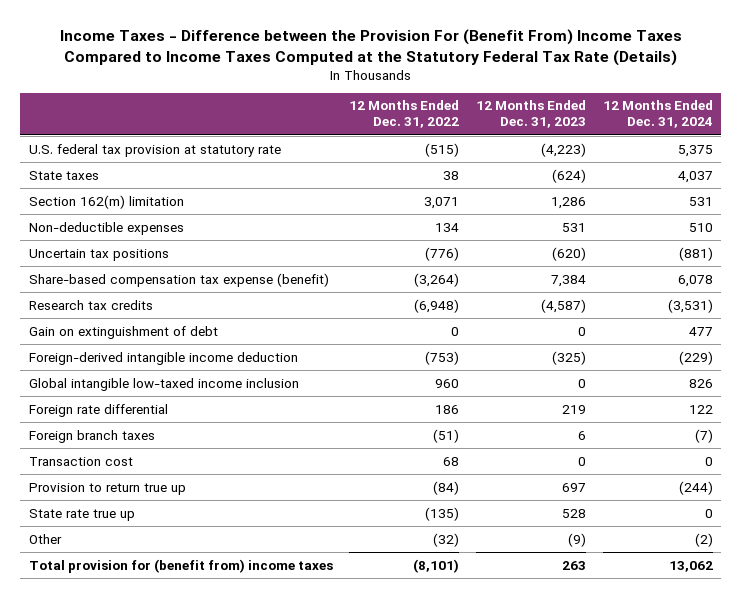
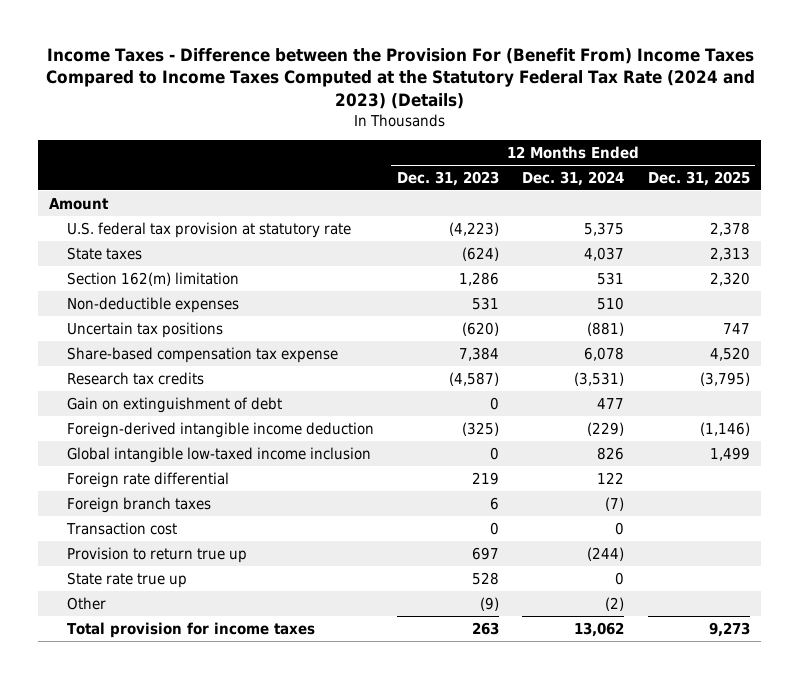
[59,28,682,66] Income Taxes - Difference between the Provision For (Benefit From) Income Taxes Compared to Income Taxes Computed at the Statutory Federal Tax Rate (Details) -> [45,47,755,109] Income Taxes - Difference between the Provision For (Benefit From) Income Taxes Compared to Income Taxes Computed at the Statutory Federal Tax Rate (2024 and 2023) (Details)
[349,100,460,129] 12 Months Ended Dec. 31, 2022 -> none
none -> [647,170,750,186] Dec. 31, 2025
none -> [49,197,110,210] Amount
[28,272,329,287] Share-based compensation tax expense (benefit) -> [67,346,339,363] Share-based compensation tax expense
[28,558,333,573] Total provision for (benefit from) income taxes -> [67,621,316,638] Total provision for income taxes

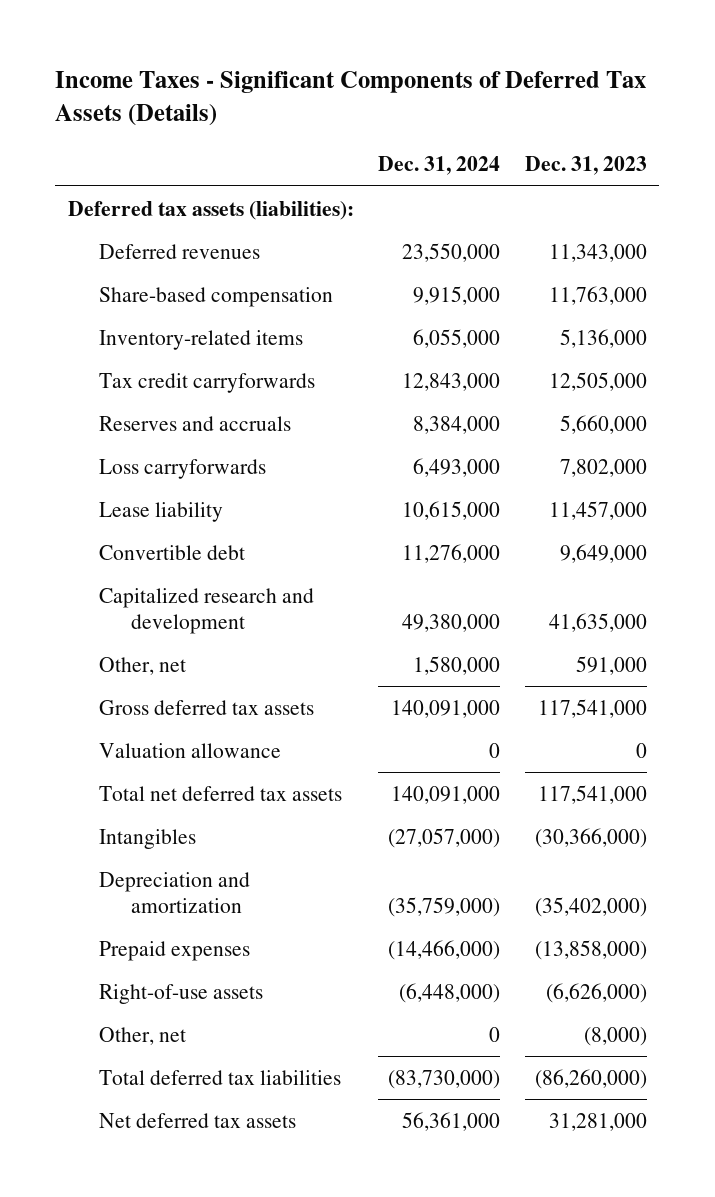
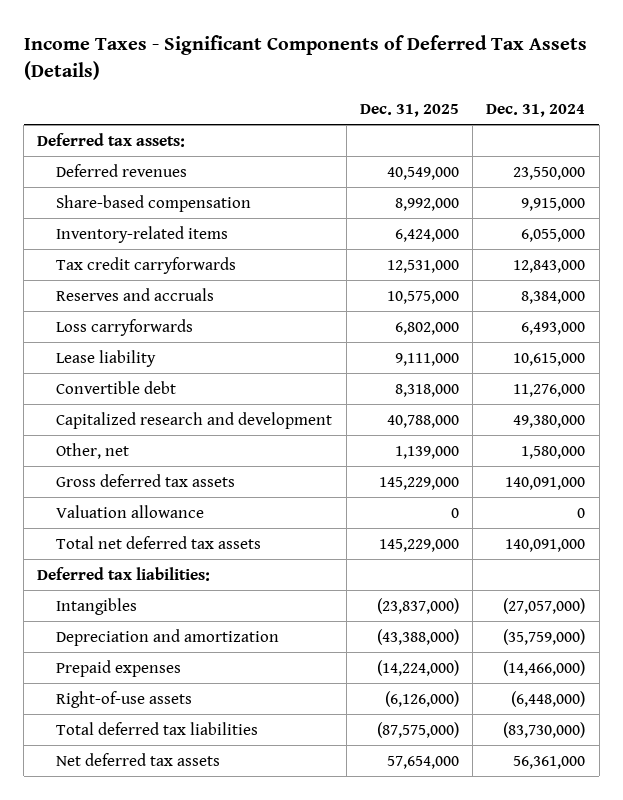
[524,156,647,176] Dec. 31, 2023 -> none
none -> [359,104,459,118] Dec. 31, 2025
[67,200,354,220] Deferred tax assets (liabilities): -> [37,132,186,147] Deferred tax assets:
none -> [37,566,211,581] Deferred tax liabilities:
[99,1026,187,1045] Other, net -> none

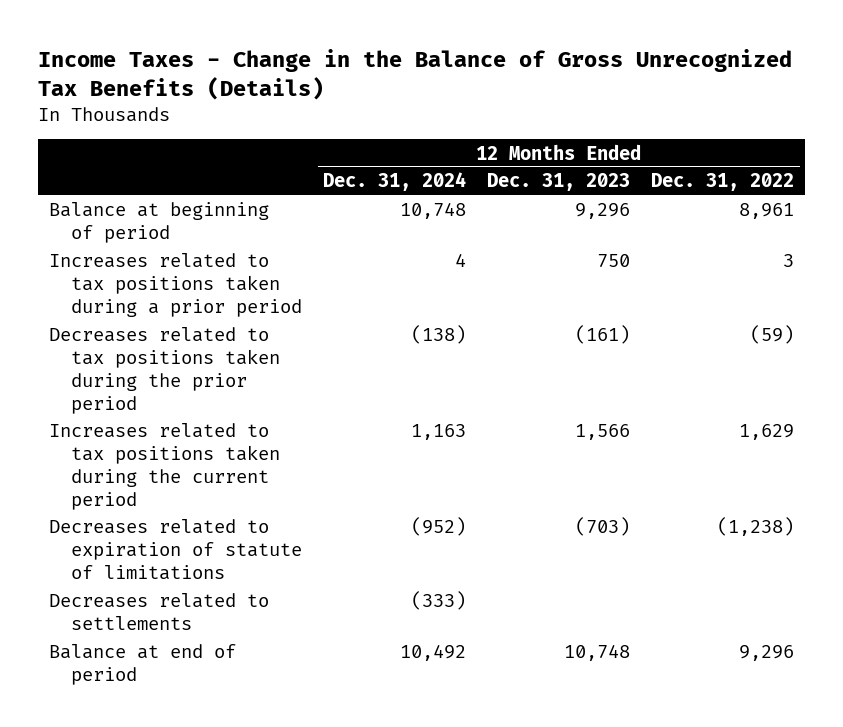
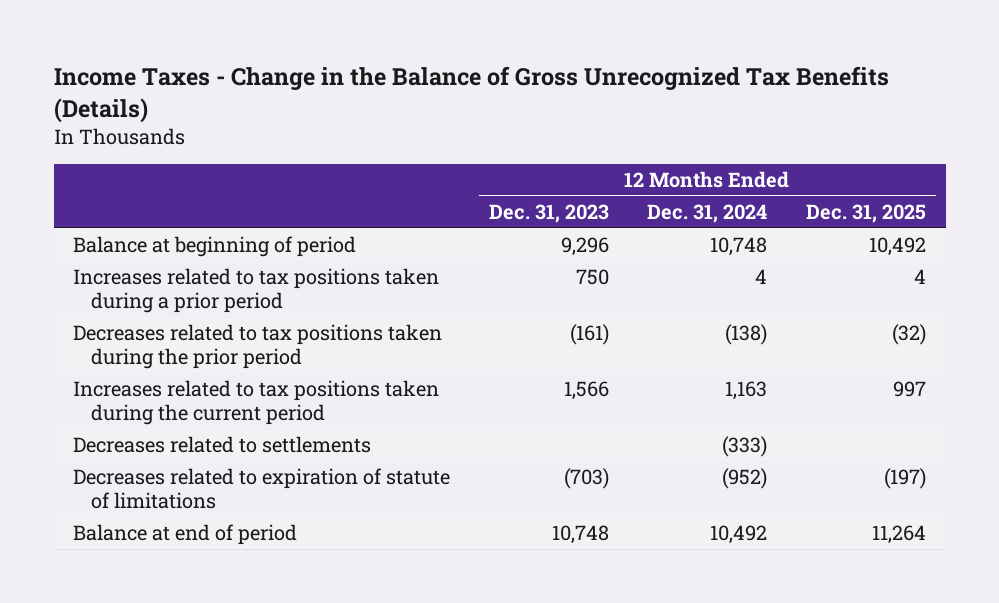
[651,173,795,192] Dec. 31, 2022 -> none
none -> [806,204,927,224] Dec. 31, 2025
[48,519,303,581] Decreases related to expiration of statute of limitations -> [73,468,451,510] Decreases related to expiration of statute of limitations

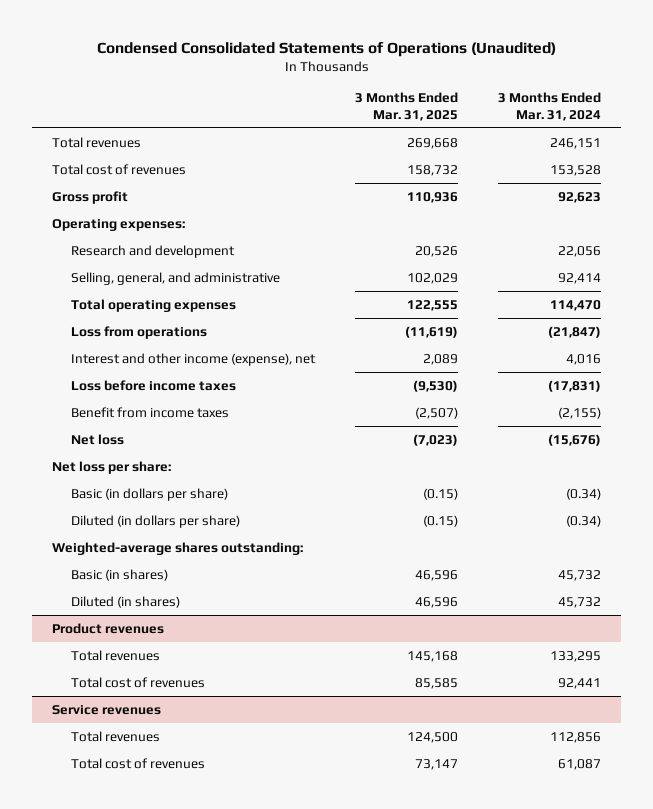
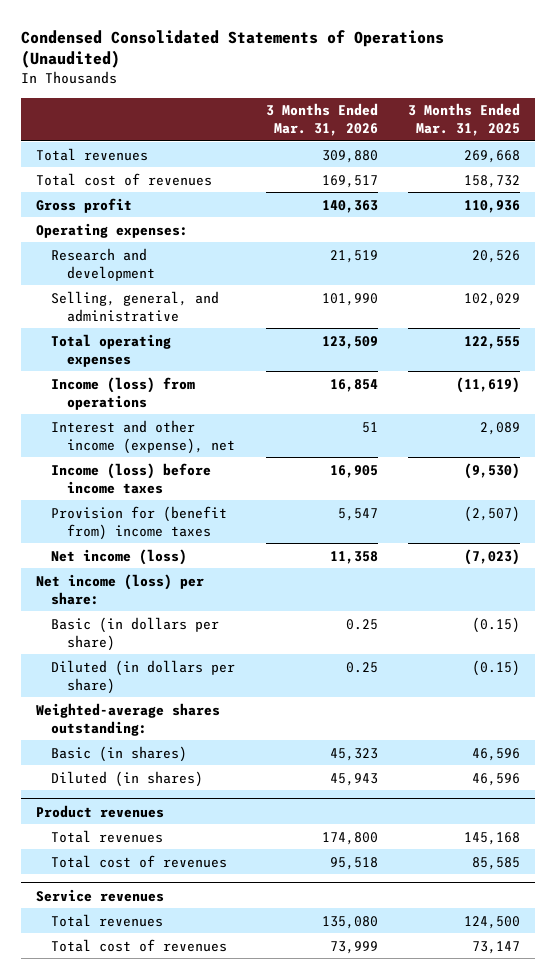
[498,92,602,121] 3 Months Ended Mar. 31, 2024 -> none
none -> [265,103,378,137] 3 Months Ended Mar. 31, 2026
[71,325,208,339] Loss from operations -> [51,376,196,410] Income (loss) from operations
[71,379,237,391] Loss before income taxes -> [51,462,212,494] Income (loss) before income taxes
[71,406,230,418] Benefit from income taxes -> [51,505,228,540] Provision for (benefit from) income taxes
[71,433,125,445] Net loss -> [51,548,188,565] Net income (loss)
[52,460,172,474] Net loss per share: -> [35,573,204,605] Net income (loss) per share:

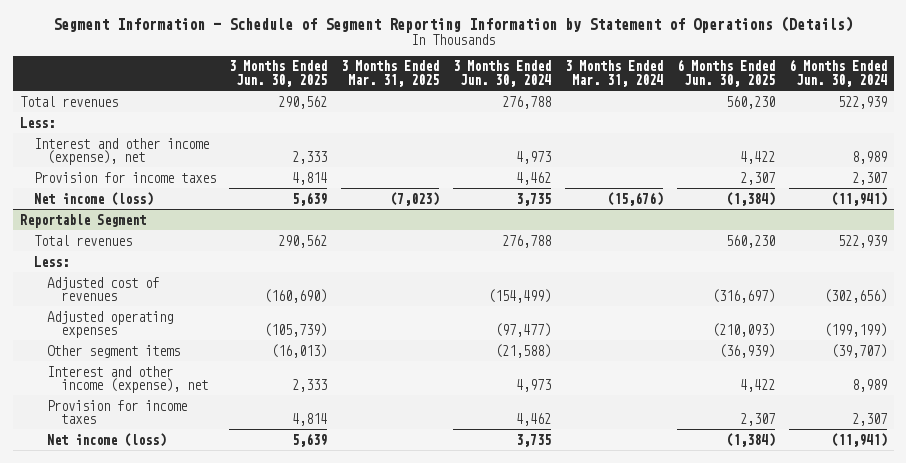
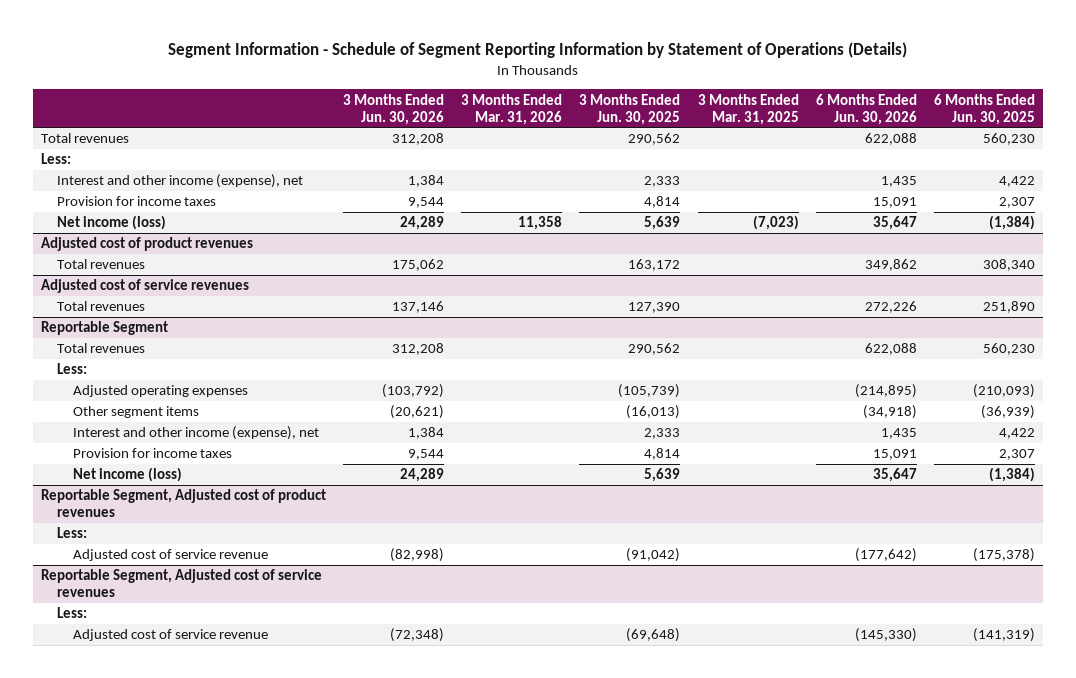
[453,60,552,87] 3 Months Ended Jun. 30, 2024 -> none
[565,60,664,87] 3 Months Ended Mar. 31, 2024 -> none
[788,59,887,87] 6 Months Ended Jun. 30, 2024 -> none
none -> [343,93,445,125] 3 Months Ended Jun. 30, 2026
none -> [461,93,563,125] 3 Months Ended Mar. 31, 2026
none -> [815,93,917,125] 6 Months Ended Jun. 30, 2026
none -> [41,237,254,252] Adjusted cost of product revenues
none -> [57,259,146,270] Total revenues
none -> [41,279,250,294] Adjusted cost of service revenues
none -> [57,301,146,312] Total revenues
[47,276,160,301] Adjusted cost of revenues -> none
none -> [41,489,327,518] Reportable Segment, Adjusted cost of product revenues
none -> [57,527,88,539] Less:
none -> [73,549,269,562] Adjusted cost of service revenue
none -> [41,569,323,598] Reportable Segment, Adjusted cost of service revenues
none -> [57,607,88,619] Less:
none -> [73,629,269,642] Adjusted cost of service revenue

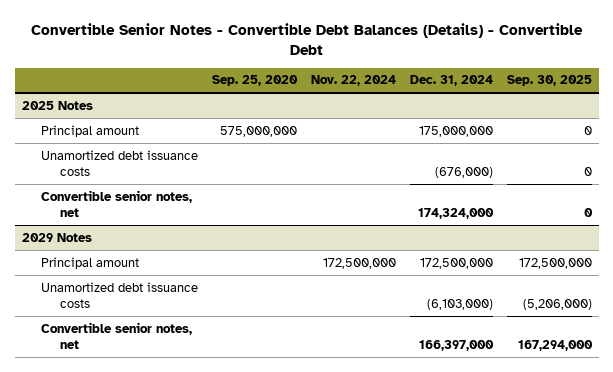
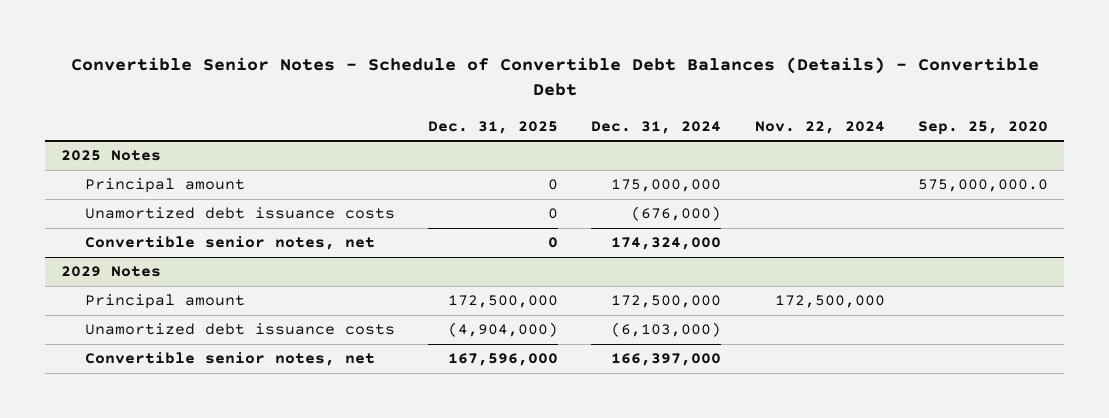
[30,22,583,55] Convertible Senior Notes - Convertible Debt Balances (Details) - Convertible Debt -> [70,56,1039,97] Convertible Senior Notes - Schedule of Convertible Debt Balances (Details) - Convertible Debt
[506,75,592,87] Sep. 30, 2025 -> none
none -> [428,120,559,134] Dec. 31, 2025
[219,125,297,137] 575,000,000 -> [917,179,1048,193] 575,000,000.0

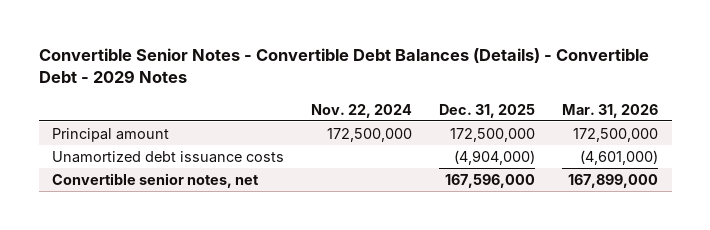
[70,56,1039,97] Convertible Senior Notes - Schedule of Convertible Debt Balances (Details) - Convertible Debt -> [38,47,649,84] Convertible Senior Notes - Convertible Debt Balances (Details) - Convertible Debt - 2029 Notes
[591,120,722,134] Dec. 31, 2024 -> none
[917,120,1048,135] Sep. 25, 2020 -> none
none -> [562,103,659,118] Mar. 31, 2026
[61,150,162,162] 2025 Notes -> none
[84,178,245,194] Principal amount -> none
[84,207,395,220] Unamortized debt issuance costs -> none
[84,236,375,251] Convertible senior notes, net -> none
[61,266,162,278] 2029 Notes -> none

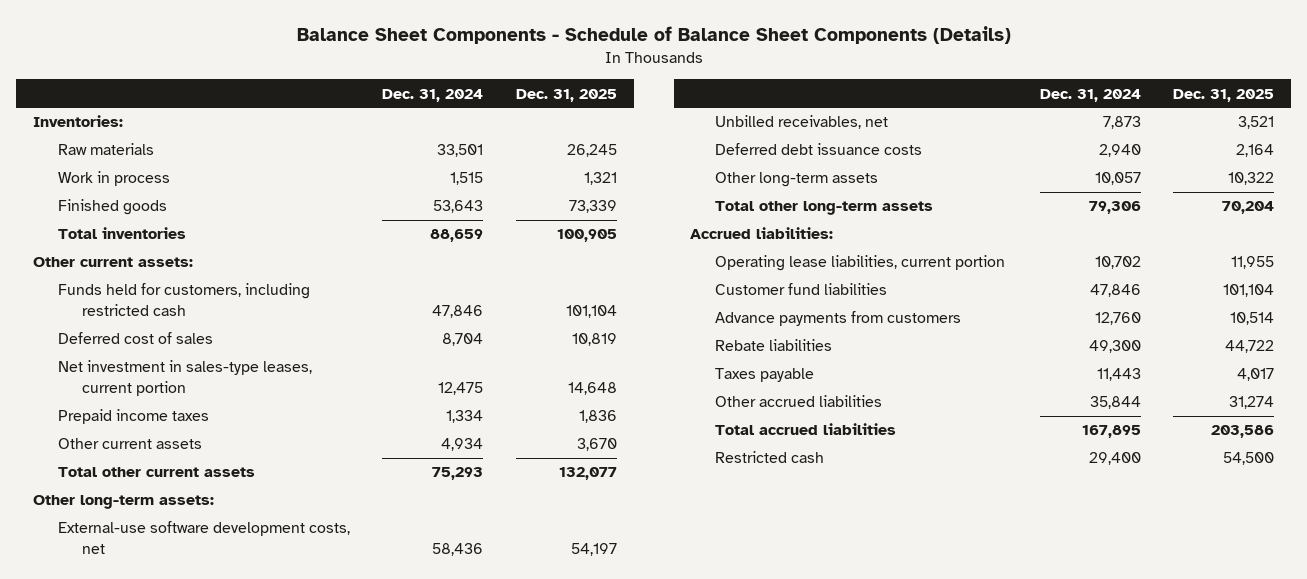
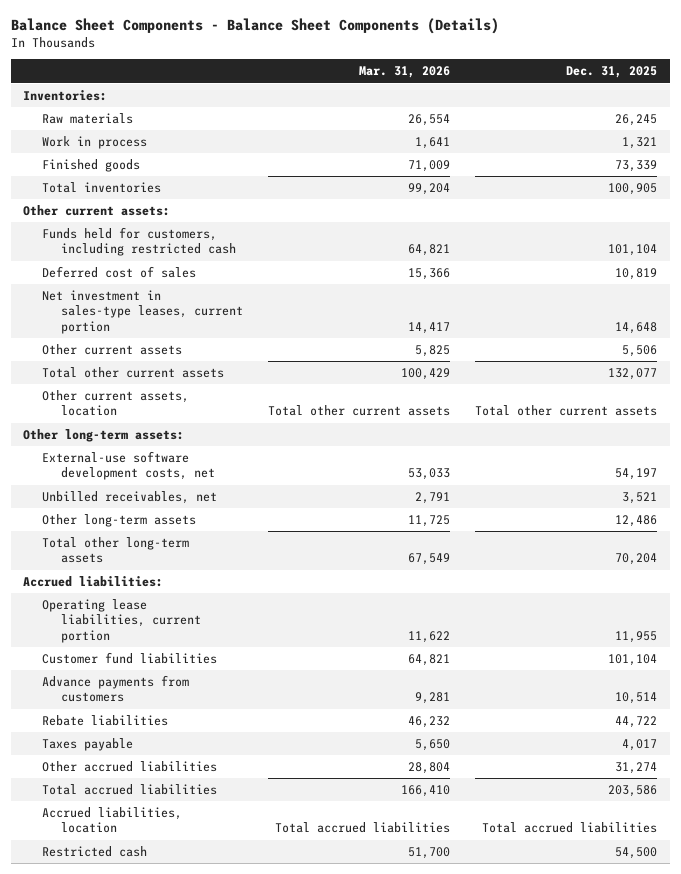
[296,26,1011,45] Balance Sheet Components - Schedule of Balance Sheet Components (Details) -> [10,18,499,35] Balance Sheet Components - Balance Sheet Components (Details)
[382,88,484,102] Dec. 31, 2024 -> none
none -> [358,66,450,79] Mar. 31, 2026
[57,409,209,425] Prepaid income taxes -> none
[577,438,618,452] 3,670 -> [622,344,658,357] 5,506
none -> [41,389,189,417] Other current assets, location
[714,143,922,156] Deferred debt issuance costs -> none
[1228,172,1275,186] 10,322 -> [615,514,658,527] 12,486
none -> [41,806,182,834] Accrued liabilities, location

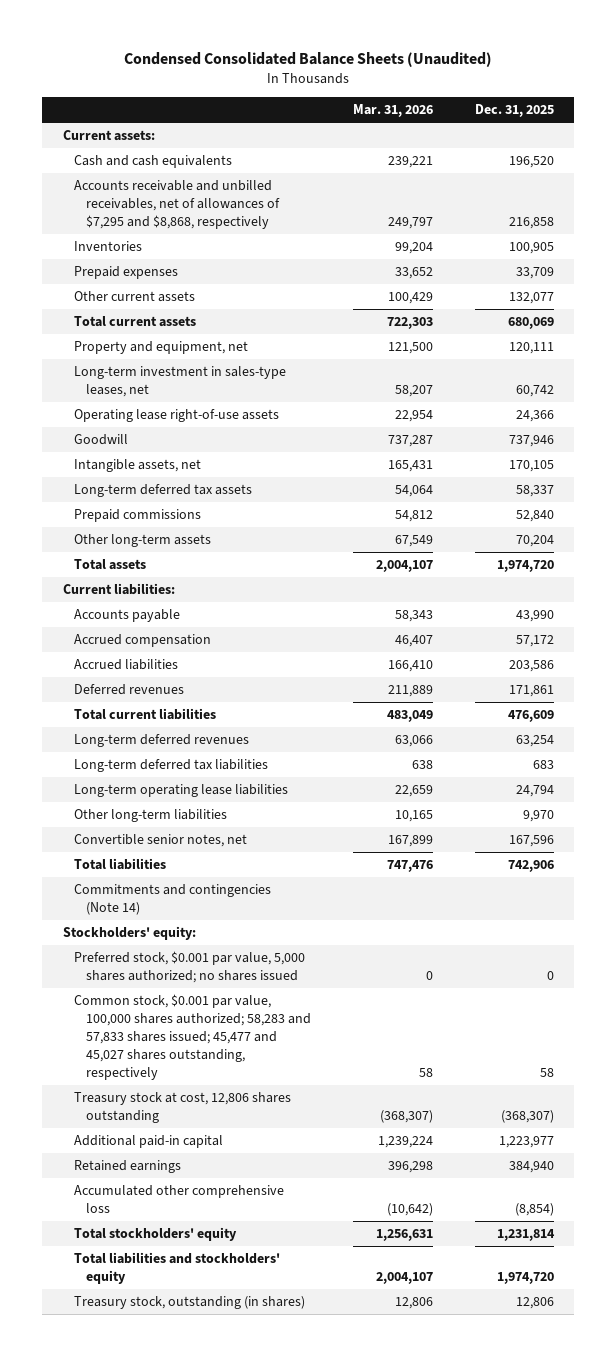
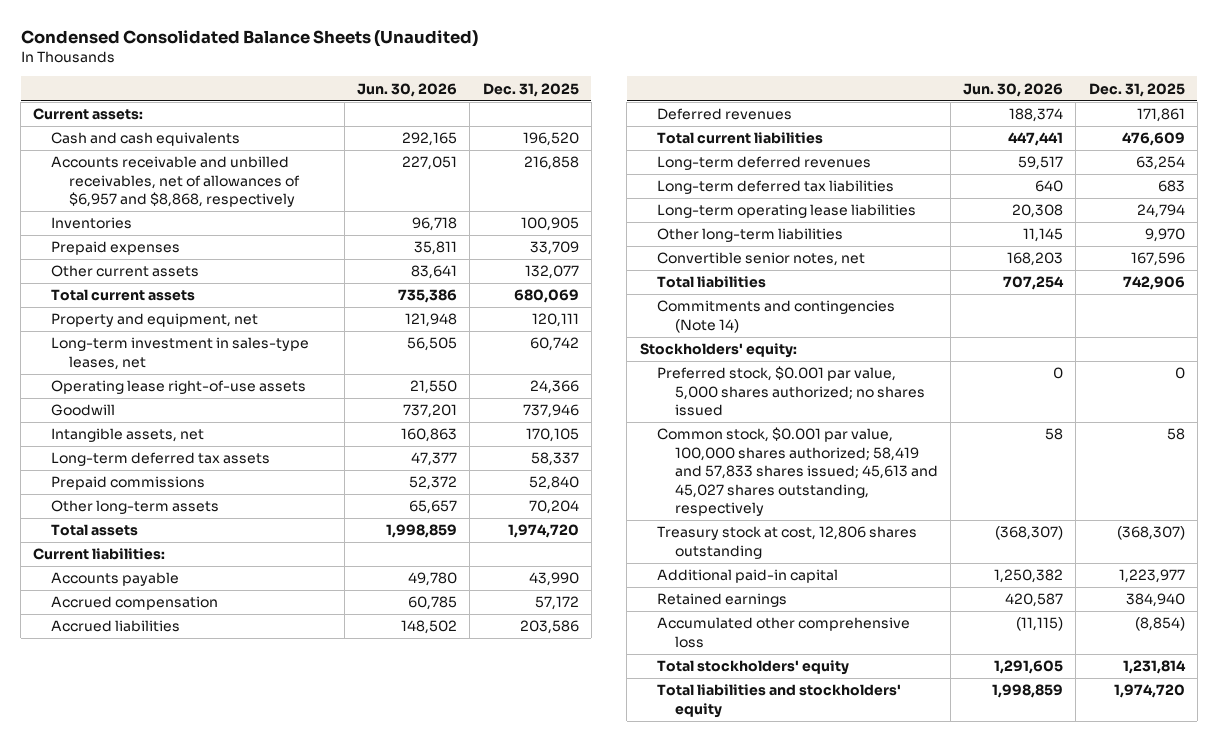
[352,104,433,118] Mar. 31, 2026 -> none
none -> [357,82,458,97] Jun. 30, 2026
[74,180,281,229] Accounts receivable and unbilled receivables, net of allowances of $7,295 and $8,868, respectively -> [51,156,300,208] Accounts receivable and unbilled receivables, net of allowances of $6,957 and $8,868, respectively
[74,994,312,1080] Common stock, $0.001 par value, 100,000 shares authorized; 58,283 and 57,833 shares issued; 45,477 and 45,027 shares outstanding, respectively -> [657,427,938,517] Common stock, $0.001 par value, 100,000 shares authorized; 58,419 and 57,833 shares issued; 45,613 and 45,027 shares outstanding, respectively
[74,1296,306,1310] Treasury stock, outstanding (in shares) -> none

